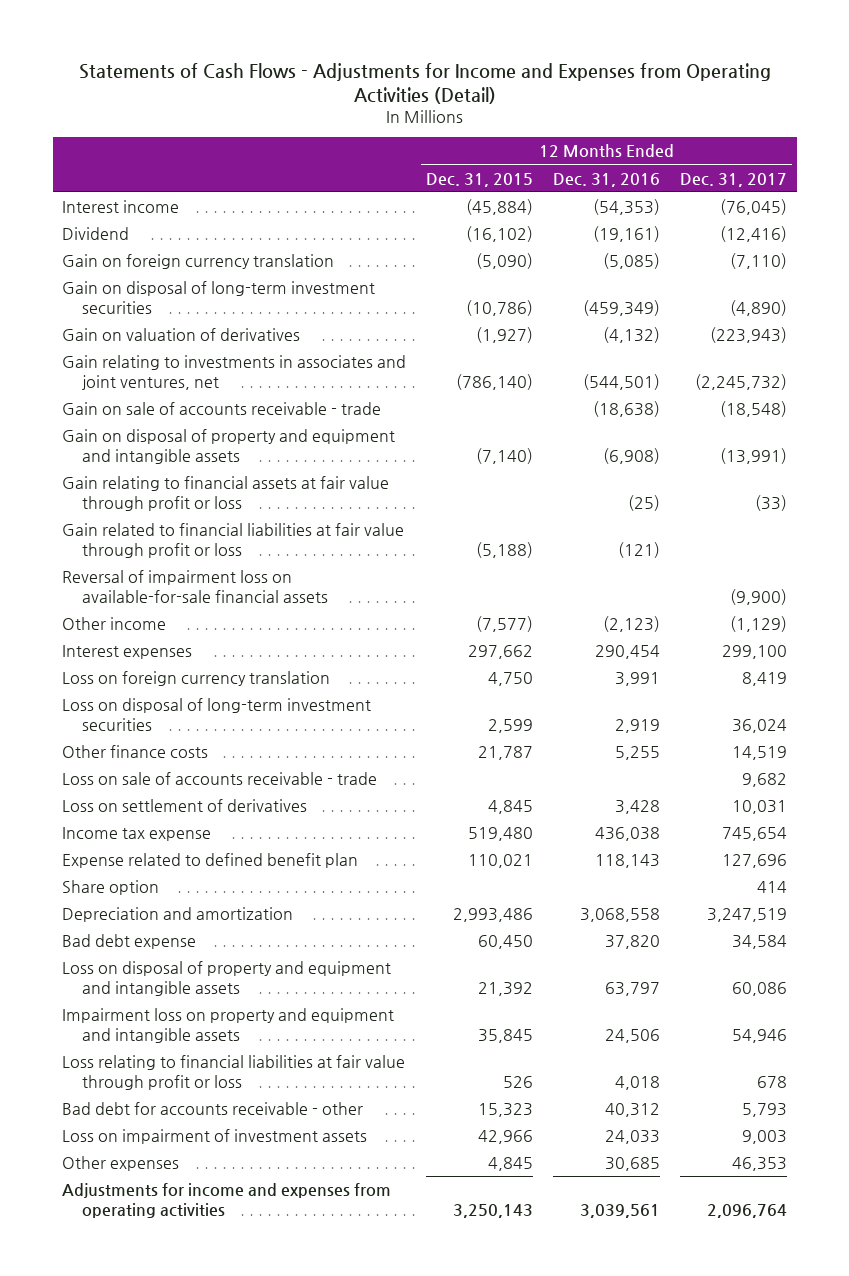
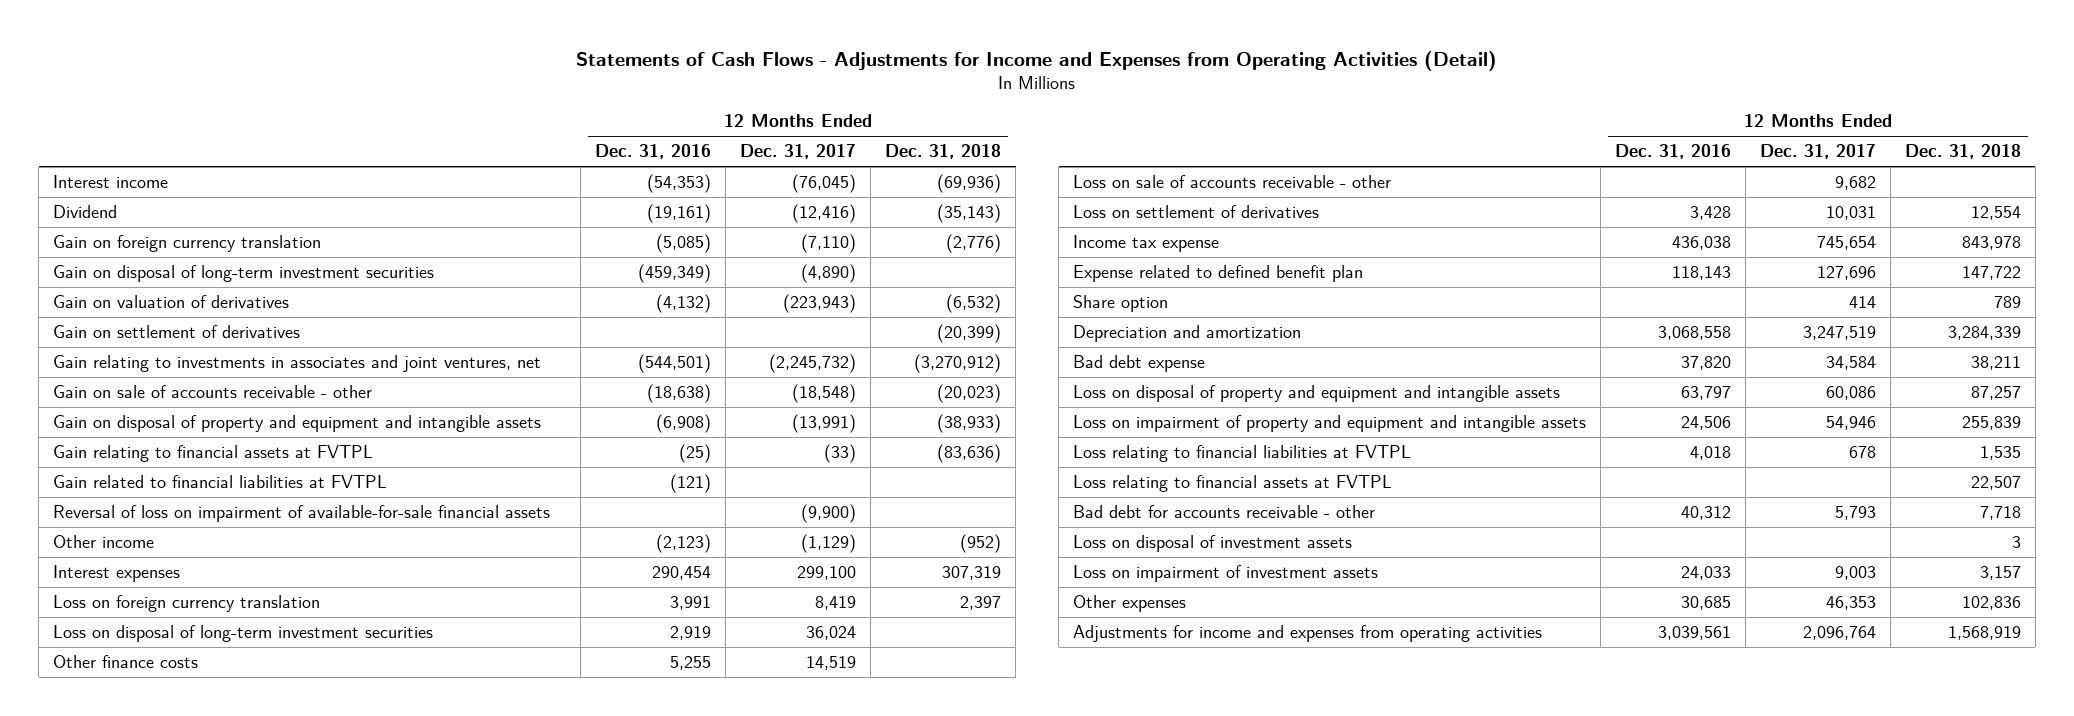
[426,172,534,187] Dec. 31, 2015 -> none
none -> [885,144,1002,160] Dec. 31, 2018
none -> [53,325,301,339] Gain on settlement of derivatives
[62,402,382,416] Gain on sale of accounts receivable - trade -> [53,385,373,399] Gain on sale of accounts receivable - other
[62,476,390,511] Gain relating to financial assets at fair value through profit or loss -> [53,445,374,463] Gain relating to financial assets at FVTPL
[62,523,405,558] Gain related to financial liabilities at fair value through profit or loss -> [53,475,388,489] Gain related to financial liabilities at FVTPL
[62,570,329,603] Reversal of impairment loss on available-for-sale financial assets -> [53,505,551,523] Reversal of loss on impairment of available-for-sale financial assets
[62,772,378,786] Loss on sale of accounts receivable - trade -> [1073,175,1392,189] Loss on sale of accounts receivable - other
[62,1008,395,1043] Impairment loss on property and equipment and intangible assets -> [1073,415,1587,433] Loss on impairment of property and equipment and intangible assets
[62,1055,406,1090] Loss relating to financial liabilities at fair value through profit or loss -> [1073,445,1412,463] Loss relating to financial liabilities at FVTPL
none -> [1073,475,1393,493] Loss relating to financial assets at FVTPL
none -> [1073,535,1353,553] Loss on disposal of investment assets

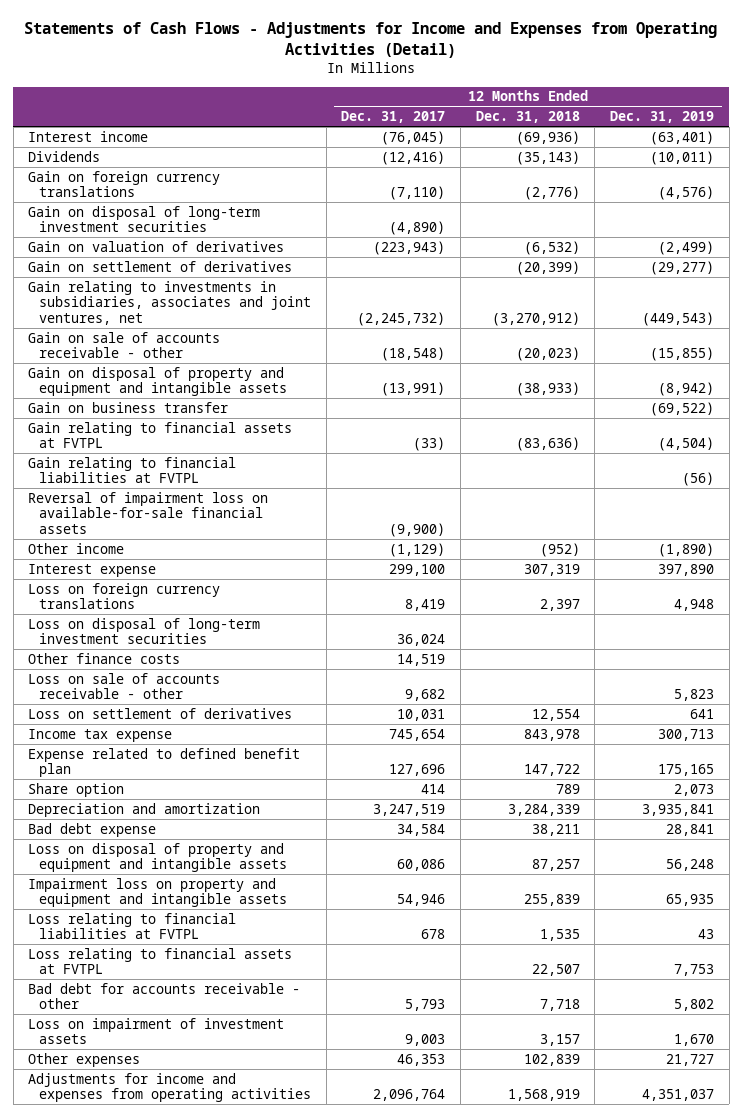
[595,144,712,160] Dec. 31, 2016 -> none
none -> [609,111,714,124] Dec. 31, 2019
[53,205,118,219] Dividend -> [28,150,101,162] Dividends
[53,235,322,253] Gain on foreign currency translation -> [28,170,221,198] Gain on foreign currency translations
[53,355,542,373] Gain relating to investments in associates and joint ventures, net -> [28,280,311,325] Gain relating to investments in subsidiaries, associates and joint ventures, net
none -> [28,401,229,413] Gain on business transfer
[53,475,388,489] Gain related to financial liabilities at FVTPL -> [28,456,237,484] Gain relating to financial liabilities at FVTPL
[53,505,551,523] Reversal of loss on impairment of available-for-sale financial assets -> [28,491,269,534] Reversal of impairment loss on available-for-sale financial assets
[53,565,181,583] Interest expenses -> [28,563,157,577] Interest expense
[53,595,321,613] Loss on foreign currency translation -> [28,582,221,610] Loss on foreign currency translations
[1073,415,1587,433] Loss on impairment of property and equipment and intangible assets -> [28,877,287,908] Impairment loss on property and equipment and intangible assets
[1073,535,1353,553] Loss on disposal of investment assets -> none
[1961,596,2021,611] 102,836 -> [523,1053,580,1066] 102,839

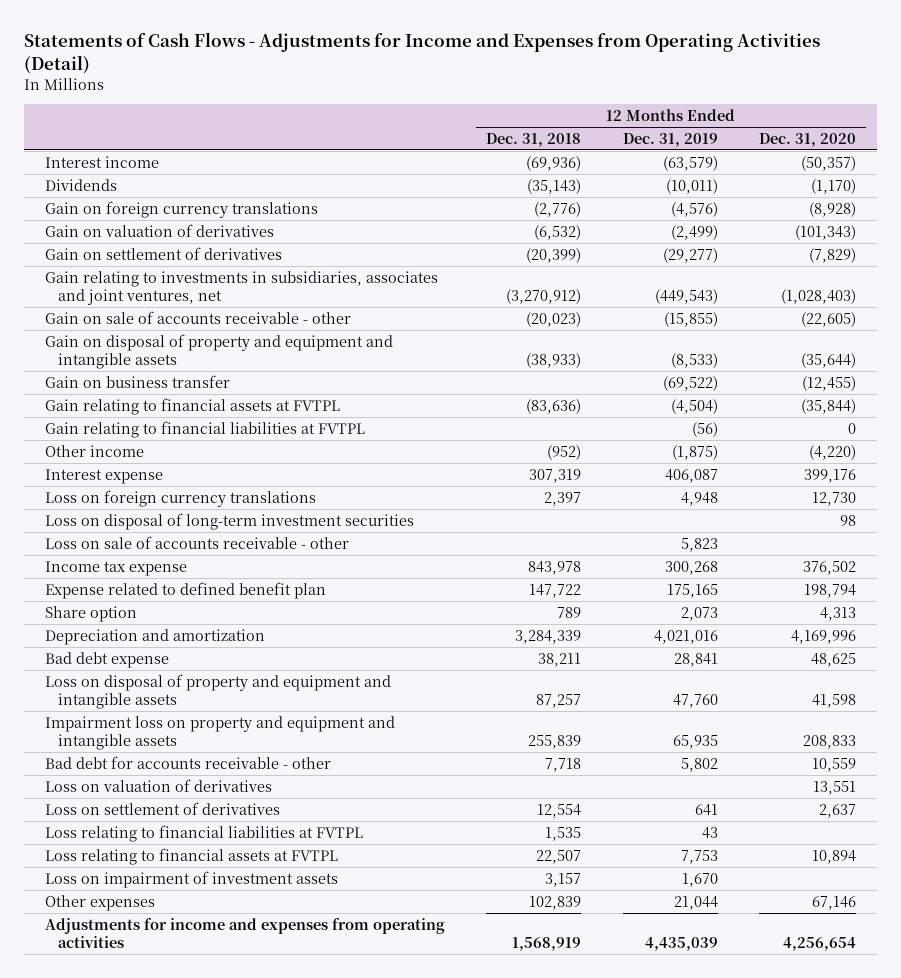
[341,111,446,124] Dec. 31, 2017 -> none
none -> [758,132,856,147] Dec. 31, 2020
[649,130,714,145] (63,401) -> [662,155,718,171] (63,579)
[28,205,261,233] Gain on disposal of long-term investment securities -> none
[657,382,714,397] (8,942) -> [670,353,718,369] (8,533)
[28,491,269,534] Reversal of impairment loss on available-for-sale financial assets -> none
[657,542,714,557] (1,890) -> [671,444,718,460] (1,875)
[657,563,714,576] 397,890 -> [664,468,718,483] 406,087
[28,652,181,664] Other finance costs -> none
[657,728,714,741] 300,713 -> [664,560,718,575] 300,268
[641,803,714,816] 3,935,841 -> [653,629,718,644] 4,021,016
[665,859,714,872] 56,248 -> [672,694,718,709] 47,760
[28,982,301,1010] Bad debt for accounts receivable - other -> [45,755,332,769] Bad debt for accounts receivable - other
none -> [45,778,273,792] Loss on valuation of derivatives
[28,707,293,719] Loss on settlement of derivatives -> [45,801,281,815] Loss on settlement of derivatives
[665,1053,714,1066] 21,727 -> [673,895,718,910] 21,044
[641,1089,714,1102] 4,351,037 -> [644,937,718,952] 4,435,039

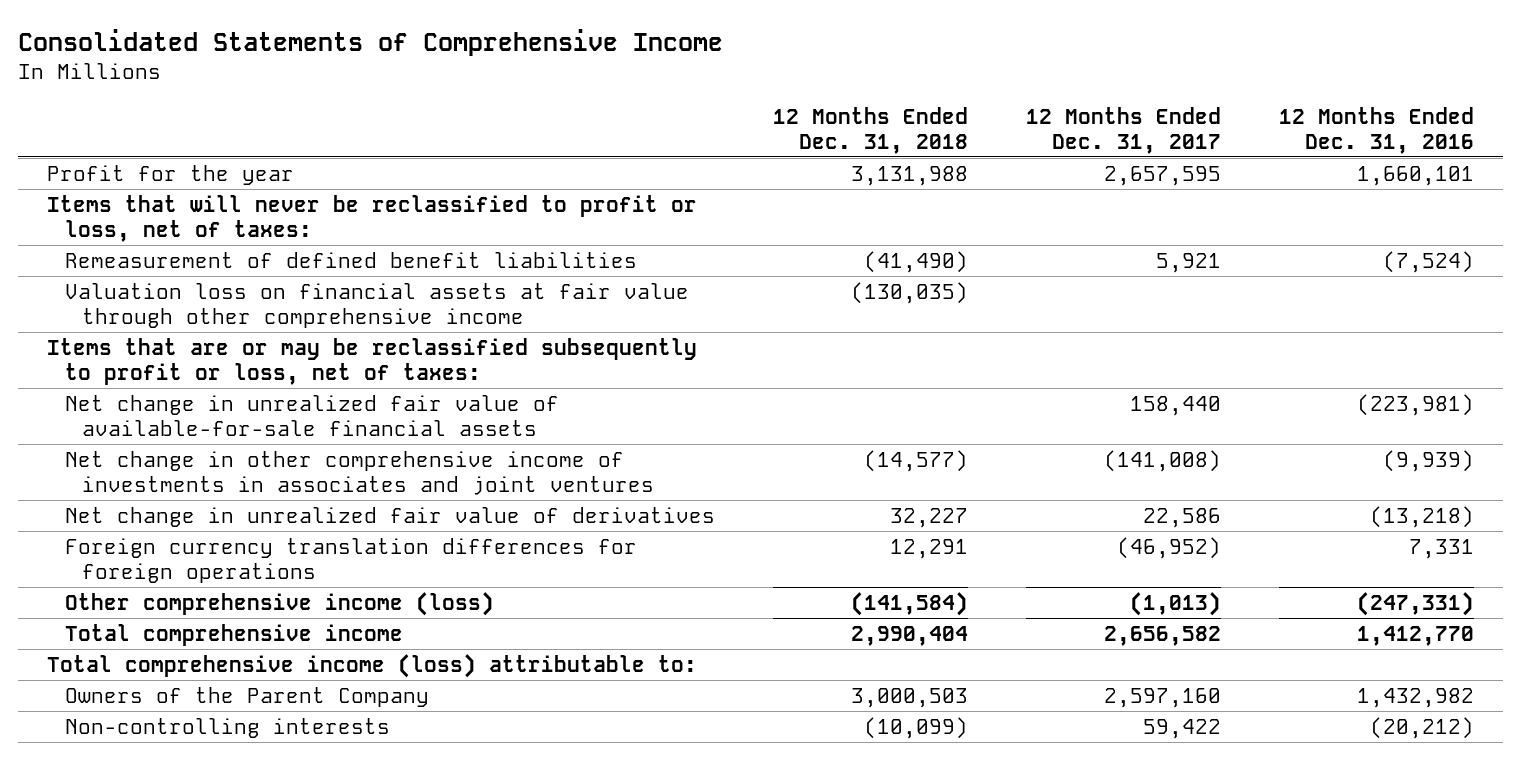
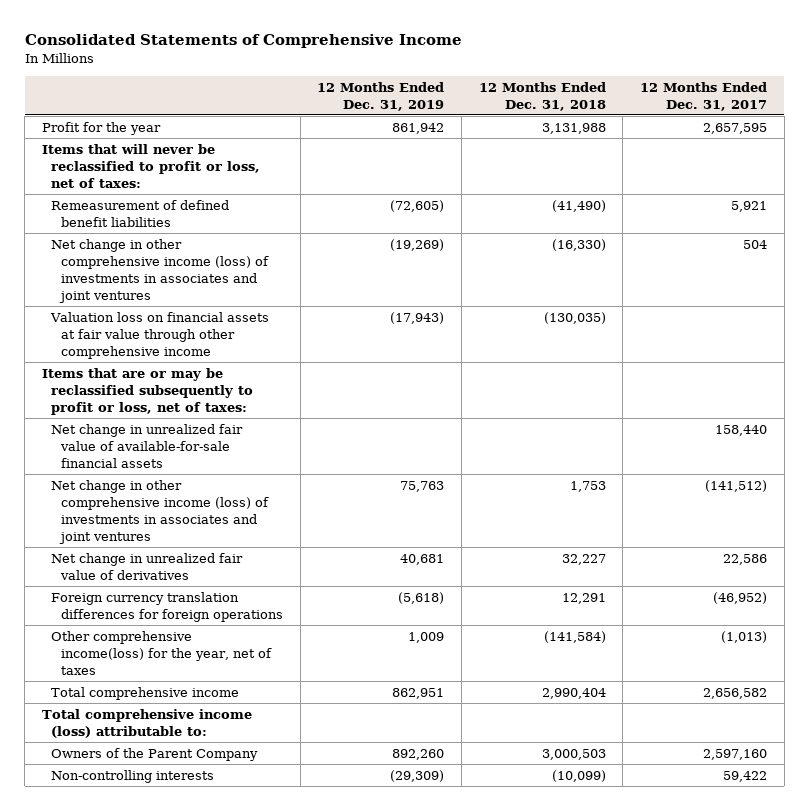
[1278,106,1474,154] 12 Months Ended Dec. 31, 2016 -> none
none -> [317,81,445,111] 12 Months Ended Dec. 31, 2019
none -> [51,238,269,303] Net change in other comprehensive income (loss) of investments in associates and joint ventures
[64,450,655,496] Net change in other comprehensive income of investments in associates and joint ventures -> [51,479,269,544] Net change in other comprehensive income (loss) of investments in associates and joint ventures
[863,449,968,472] (14,577) -> [569,480,606,492] 1,753
[1103,449,1221,472] (141,008) -> [705,479,768,492] (141,512)
[64,591,494,616] Other comprehensive income (loss) -> [51,630,272,675] Other comprehensive income(loss) for the year, net of taxes

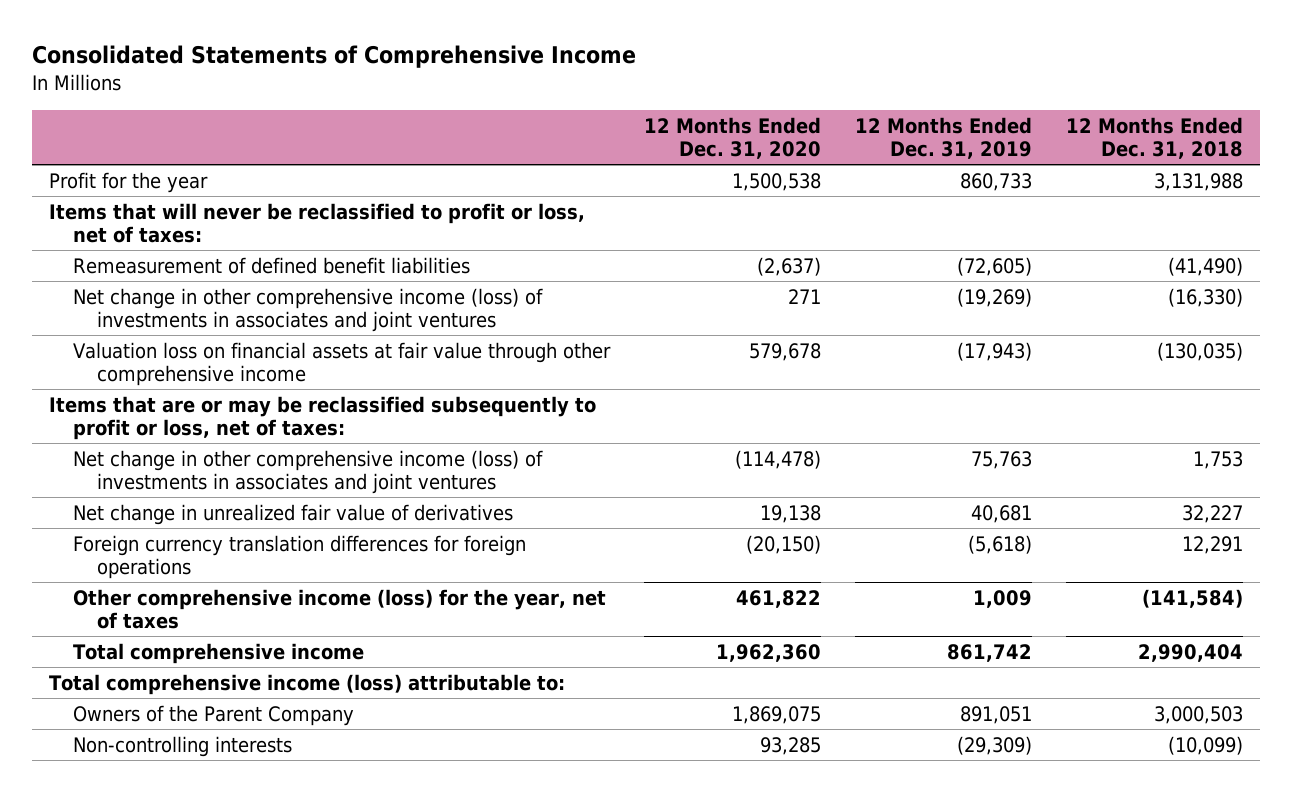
[640,81,768,111] 12 Months Ended Dec. 31, 2017 -> none
none -> [643,116,821,160] 12 Months Ended Dec. 31, 2020
[392,122,445,134] 861,942 -> [960,172,1033,191] 860,733
[51,423,244,468] Net change in unrealized fair value of available-for-sale financial assets -> none
[51,630,272,675] Other comprehensive income(loss) for the year, net of taxes -> [72,588,606,630] Other comprehensive income (loss) for the year, net of taxes
[392,687,445,699] 862,951 -> [947,643,1033,662] 861,742
[392,748,445,760] 892,260 -> [960,705,1033,724] 891,051

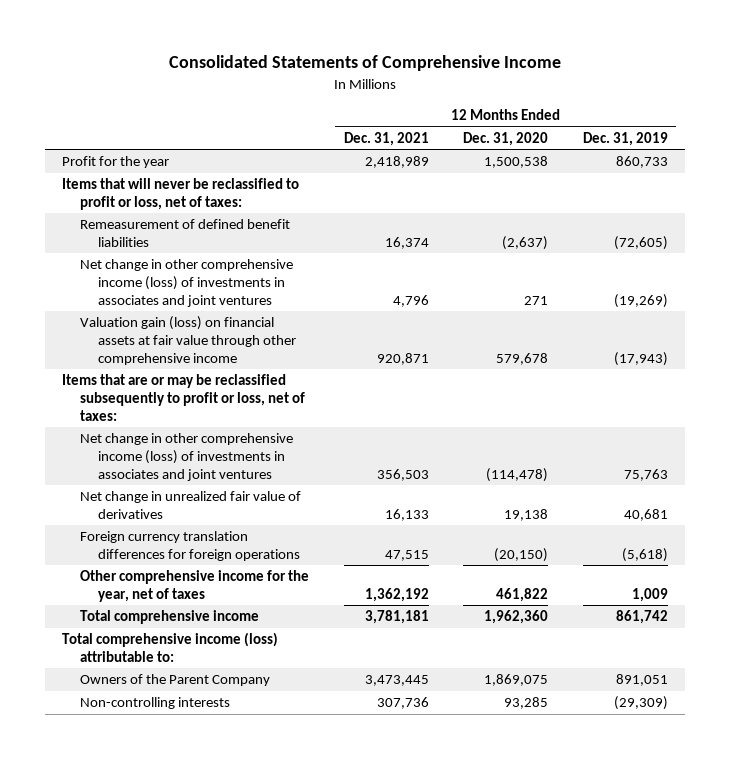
[1066,116,1244,160] 12 Months Ended Dec. 31, 2018 -> none
none -> [343,131,429,146] Dec. 31, 2021
[72,341,611,387] Valuation loss on financial assets at fair value through other comprehensive income -> [79,316,296,365] Valuation gain (loss) on financial assets at fair value through other comprehensive income
[72,588,606,630] Other comprehensive income (loss) for the year, net of taxes -> [79,570,309,603] Other comprehensive income for the year, net of taxes

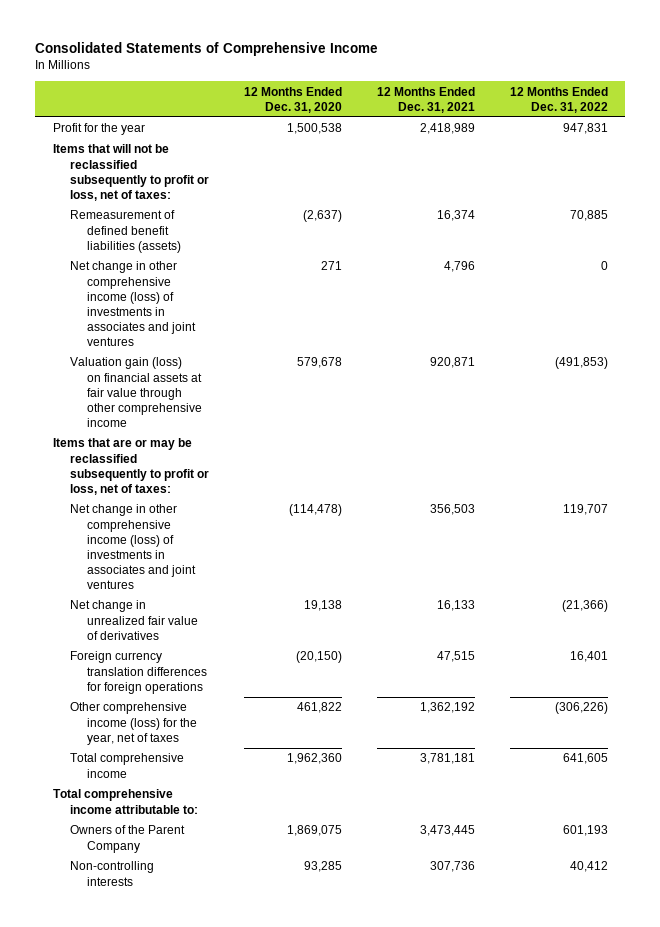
[582,131,668,146] Dec. 31, 2019 -> none
none -> [509,86,608,113] 12 Months Ended Dec. 31, 2022
[62,178,300,211] Items that will never be reclassified to profit or loss, net of taxes: -> [52,144,209,201] Items that will not be reclassified subsequently to profit or loss, net of taxes:
[79,219,290,248] Remeasurement of defined benefit liabilities -> [69,210,182,253] Remeasurement of defined benefit liabilities (assets)
[79,570,309,603] Other comprehensive income for the year, net of taxes -> [69,702,198,745] Other comprehensive income (loss) for the year, net of taxes
[62,632,279,663] Total comprehensive income (loss) attributable to: -> [52,789,198,814] Total comprehensive income attributable to:

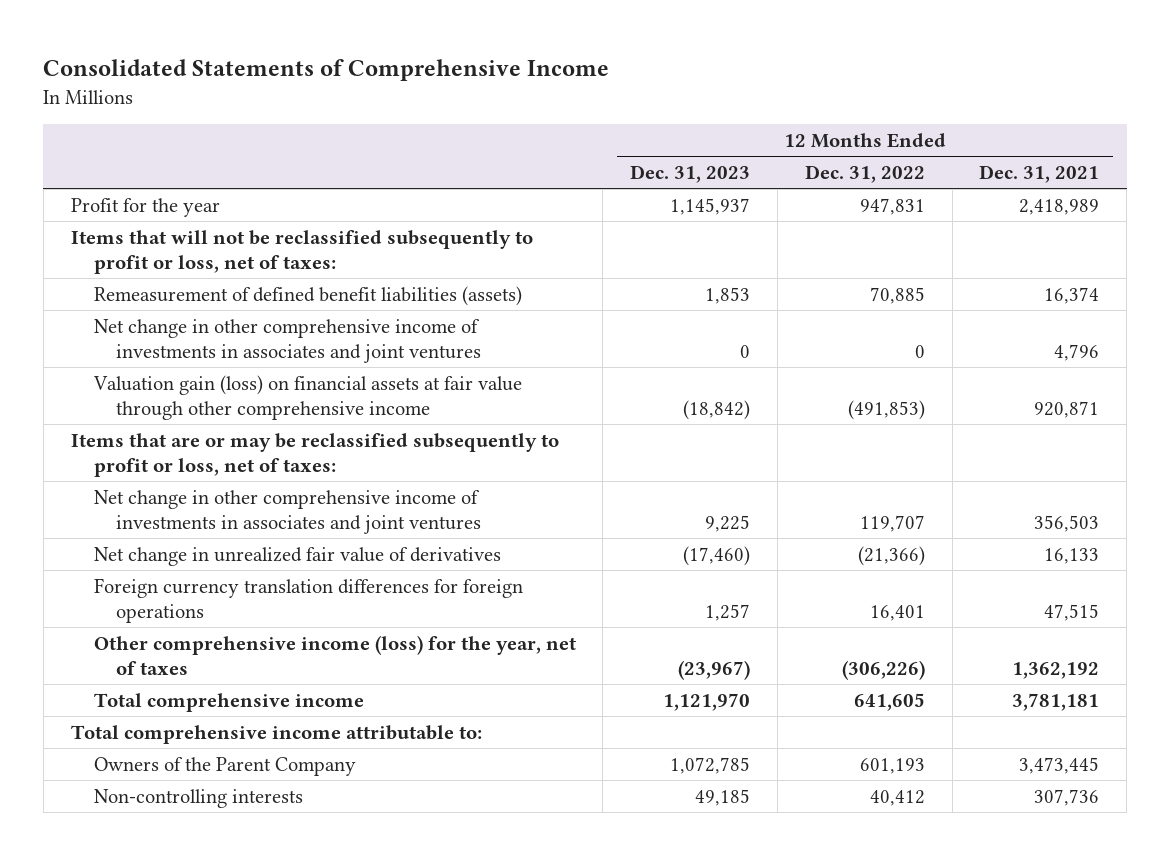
[243,86,342,113] 12 Months Ended Dec. 31, 2020 -> none
none -> [630,165,751,184] Dec. 31, 2023
[69,261,197,346] Net change in other comprehensive income (loss) of investments in associates and joint ventures -> [93,318,482,364] Net change in other comprehensive income of investments in associates and joint ventures
[69,504,197,589] Net change in other comprehensive income (loss) of investments in associates and joint ventures -> [93,489,482,535] Net change in other comprehensive income of investments in associates and joint ventures

